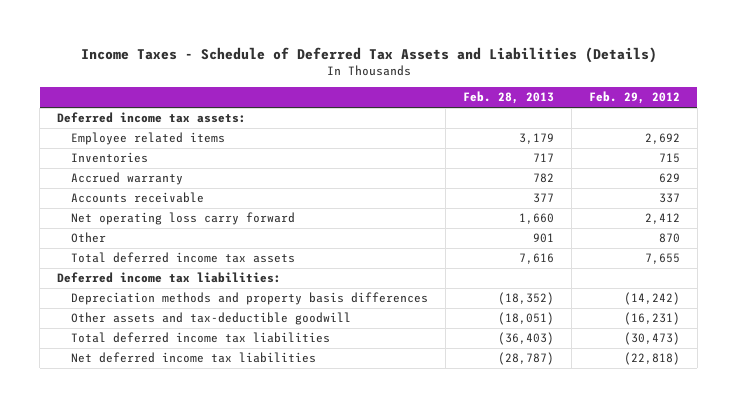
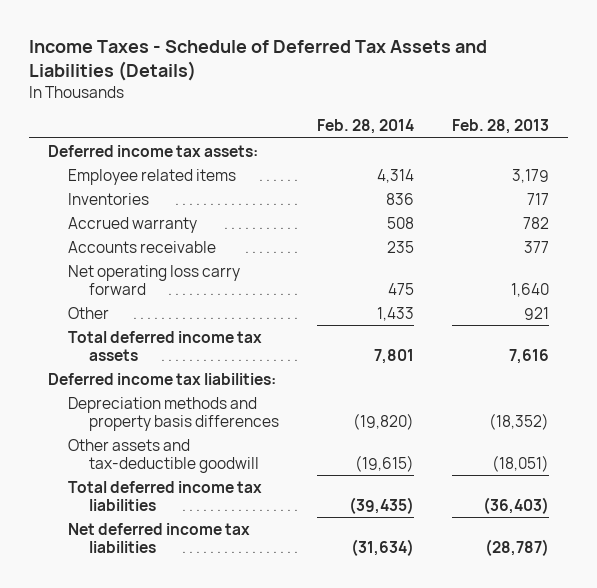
[588,91,680,105] Feb. 29, 2012 -> none
none -> [316,119,414,135] Feb. 28, 2014
[518,213,554,225] 1,660 -> [510,282,549,297] 1,640
[532,233,554,244] 901 -> [523,306,549,320] 921

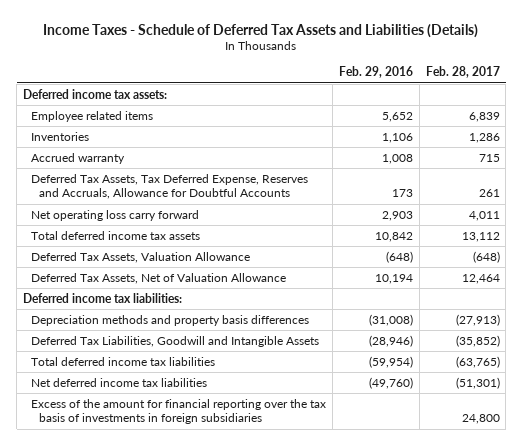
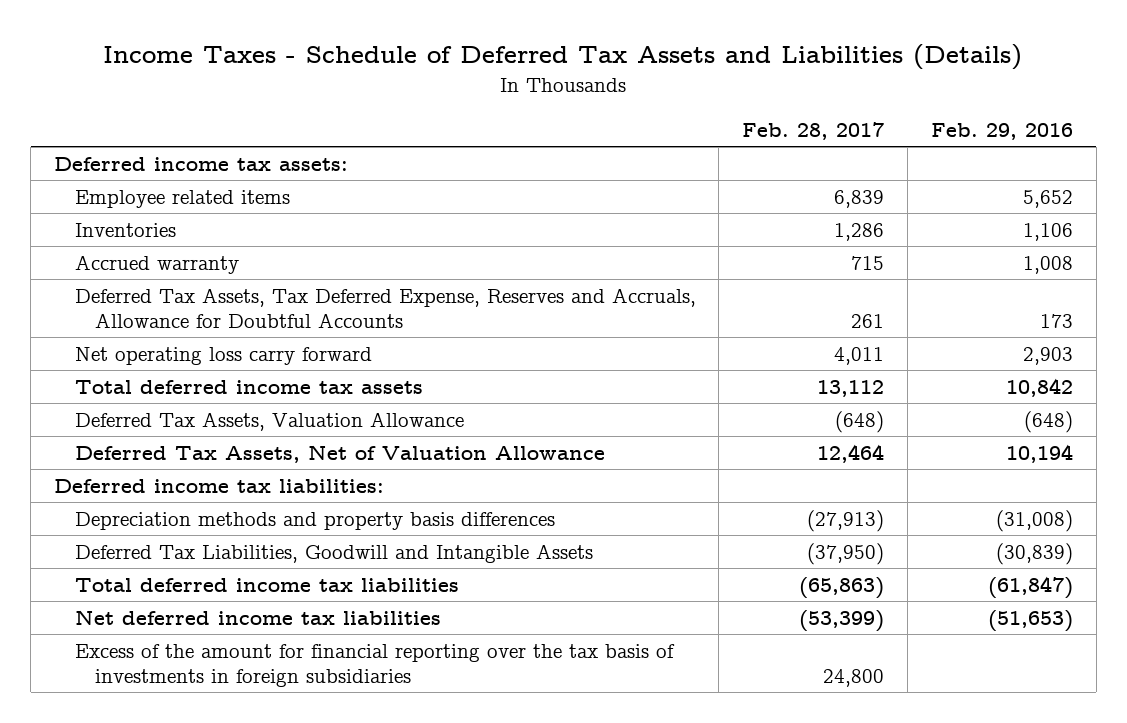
[368,334,413,347] (28,946) -> [995,542,1073,565] (30,839)
[455,334,500,347] (35,852) -> [807,542,885,565] (37,950)
[368,355,413,368] (59,954) -> [987,575,1073,599] (61,847)
[455,355,500,368] (63,765) -> [799,576,885,599] (65,863)
[368,376,413,389] (49,760) -> [987,609,1073,632] (51,653)
[455,376,500,389] (51,301) -> [799,609,885,632] (53,399)

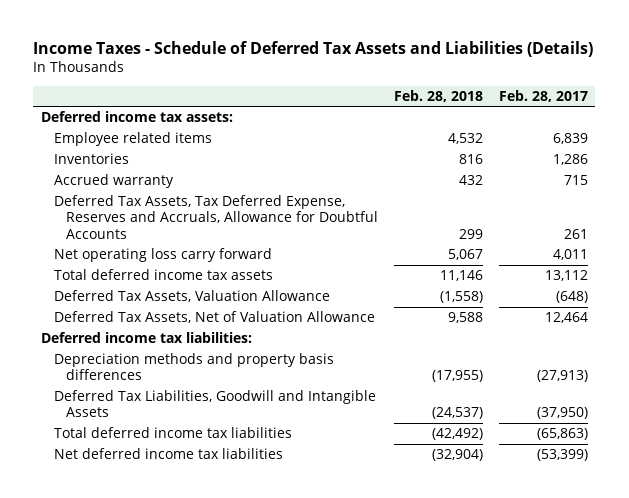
[930,122,1073,140] Feb. 29, 2016 -> none
none -> [394,89,484,102] Feb. 28, 2018
[74,643,675,687] Excess of the amount for financial reporting over the tax basis of investments in foreign subsidiaries -> none

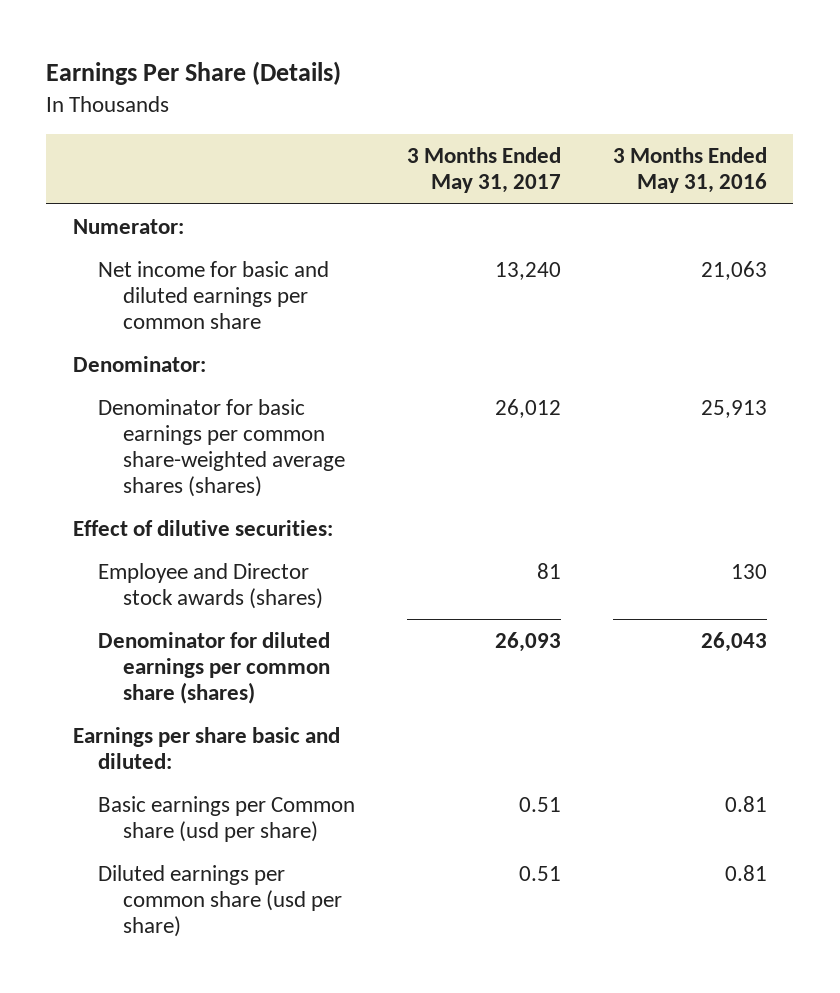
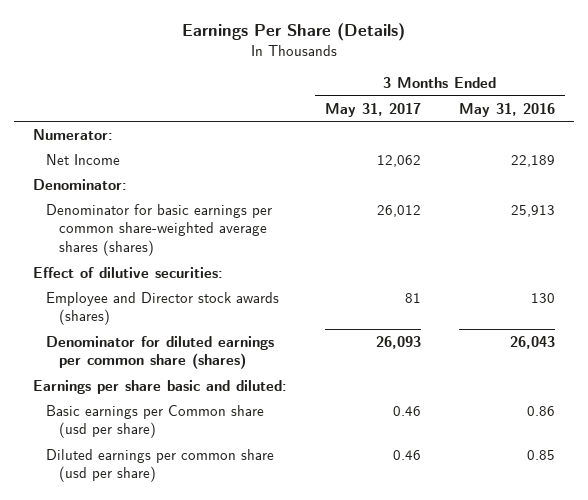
[97,261,329,329] Net income for basic and diluted earnings per common share -> [46,153,121,165] Net Income
[494,262,561,281] 13,240 -> [377,154,422,167] 12,062
[701,261,768,281] 21,063 -> [511,154,556,167] 22,189
[518,797,561,813] 0.51 -> [393,405,422,416] 0.46
[725,796,768,813] 0.81 -> [527,405,556,416] 0.86
[518,866,561,882] 0.51 -> [393,449,422,460] 0.46
[725,865,768,882] 0.81 -> [527,449,556,460] 0.85

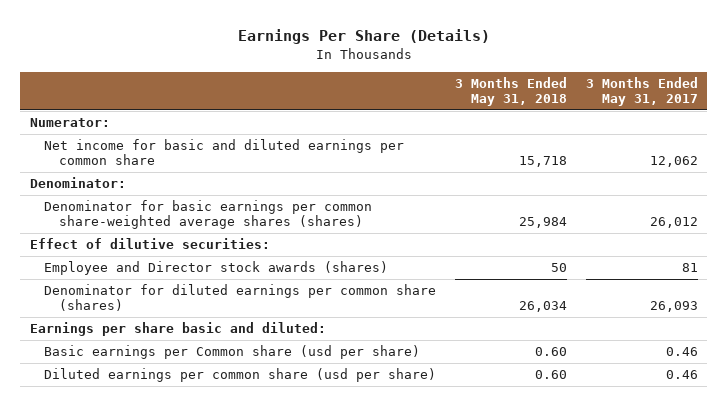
[459,102,556,117] May 31, 2016 -> none
none -> [454,76,567,106] 3 Months Ended May 31, 2018
[46,153,121,165] Net Income -> [44,139,405,166] Net income for basic and diluted earnings per common share

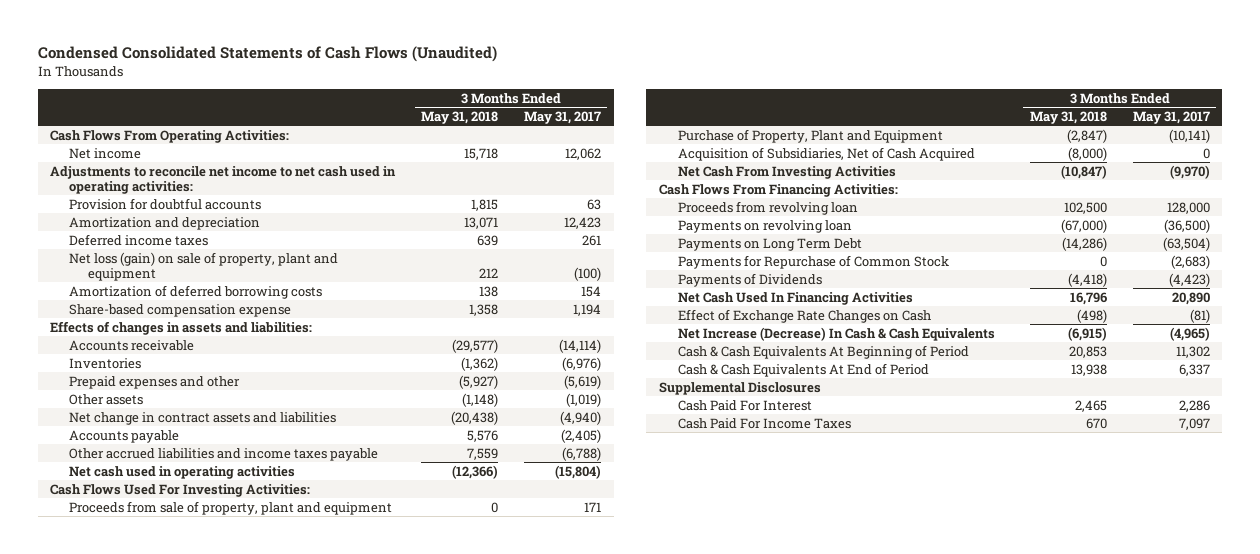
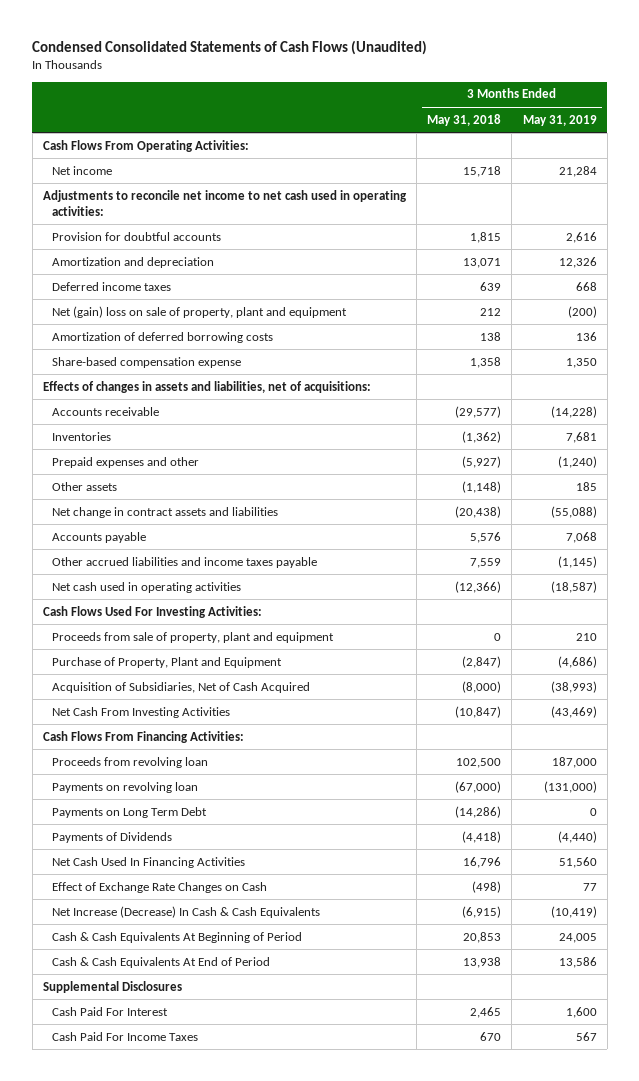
[523,111,601,125] May 31, 2017 -> none
none -> [522,114,597,126] May 31, 2019
[69,251,339,282] Net loss (gain) on sale of property, plant and equipment -> [52,305,348,318] Net (gain) loss on sale of property, plant and equipment
[50,320,313,335] Effects of changes in assets and liabilities: -> [42,380,371,393] Effects of changes in assets and liabilities, net of acquisitions:
[677,254,949,269] Payments for Repurchase of Common Stock -> none

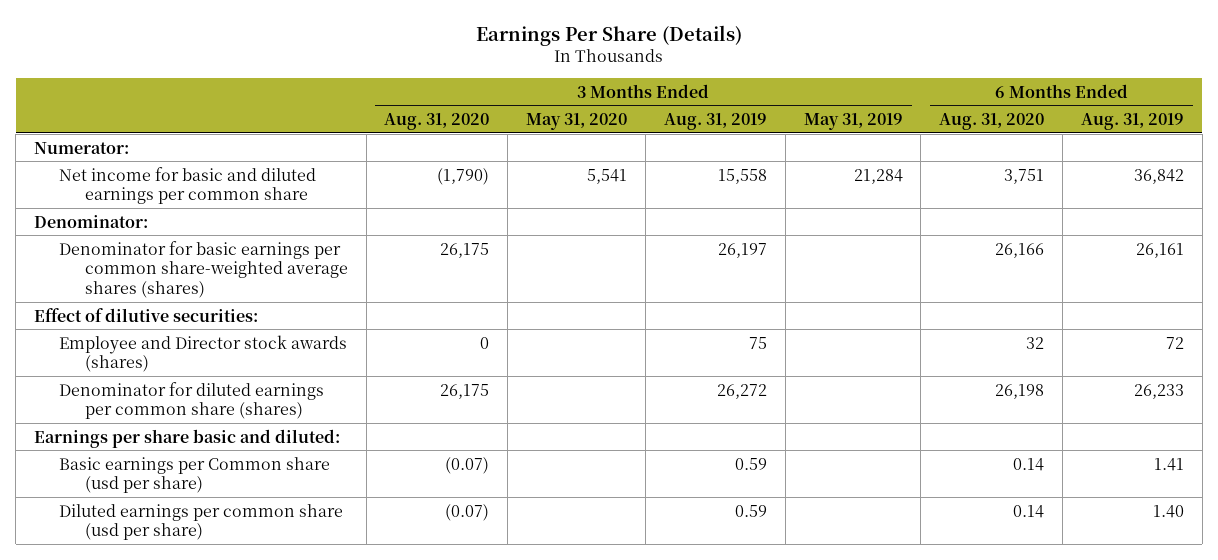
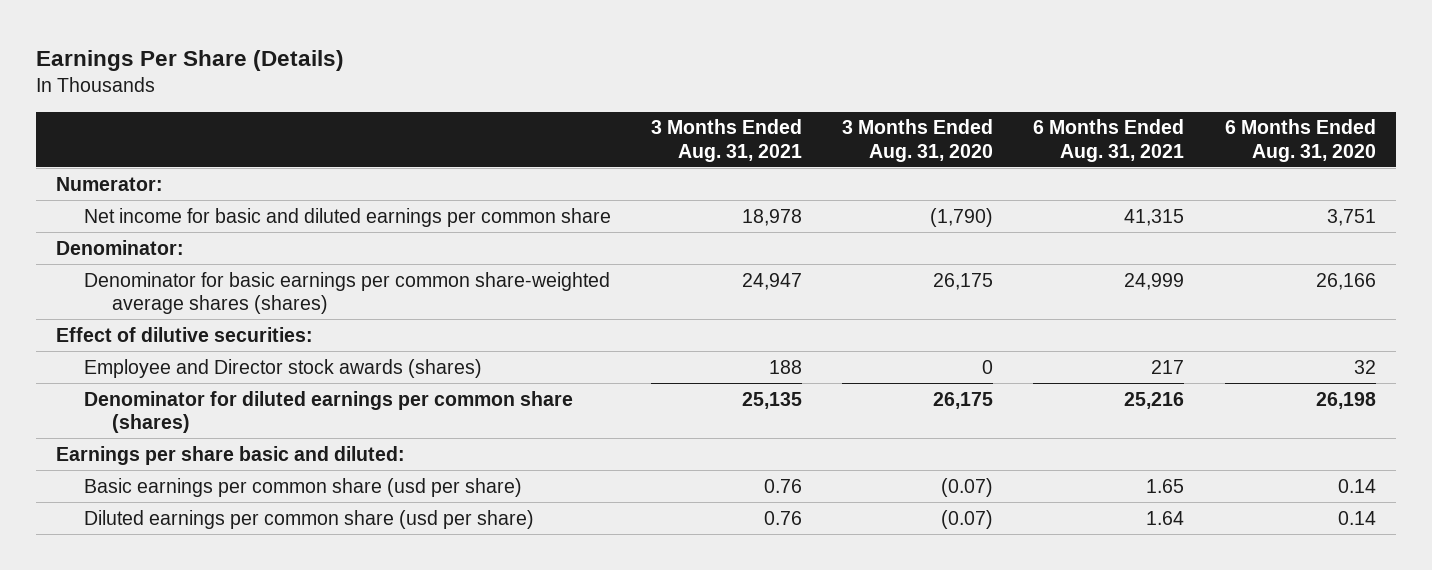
[526,113,628,131] May 31, 2020 -> none
[663,113,767,131] Aug. 31, 2019 -> none
[803,113,903,131] May 31, 2019 -> none
[1080,113,1184,131] Aug. 31, 2019 -> none
none -> [650,119,802,162] 3 Months Ended Aug. 31, 2021
none -> [1033,119,1185,162] 6 Months Ended Aug. 31, 2021
[59,456,331,494] Basic earnings per Common share (usd per share) -> [83,477,522,497] Basic earnings per common share (usd per share)

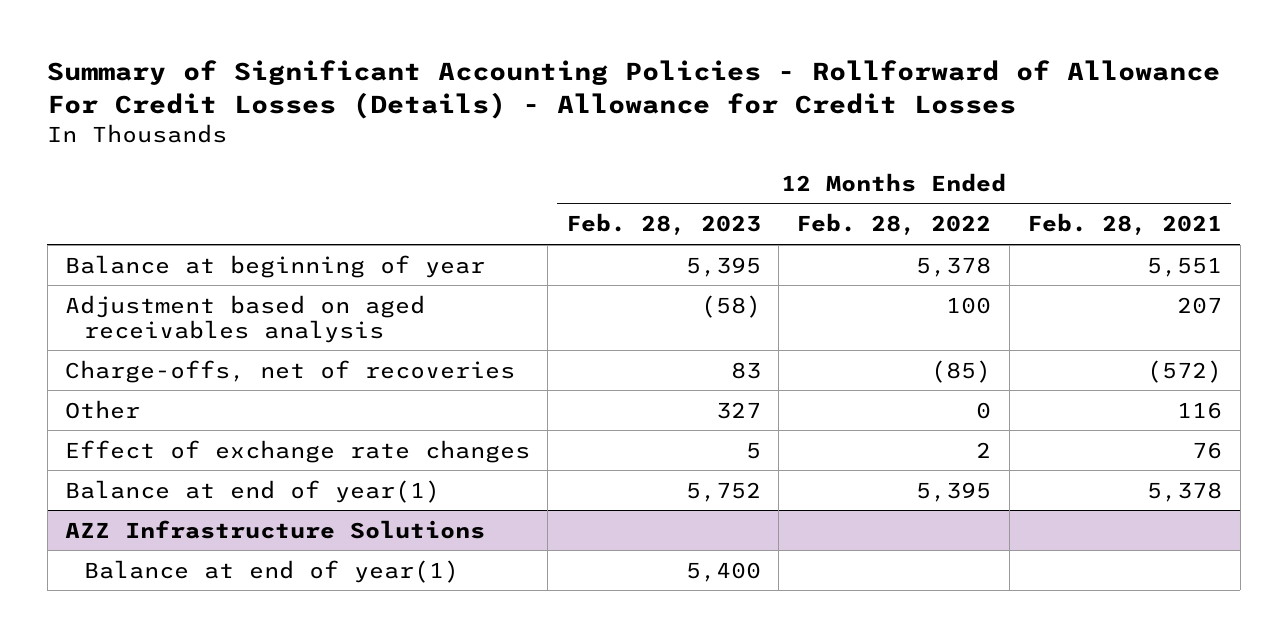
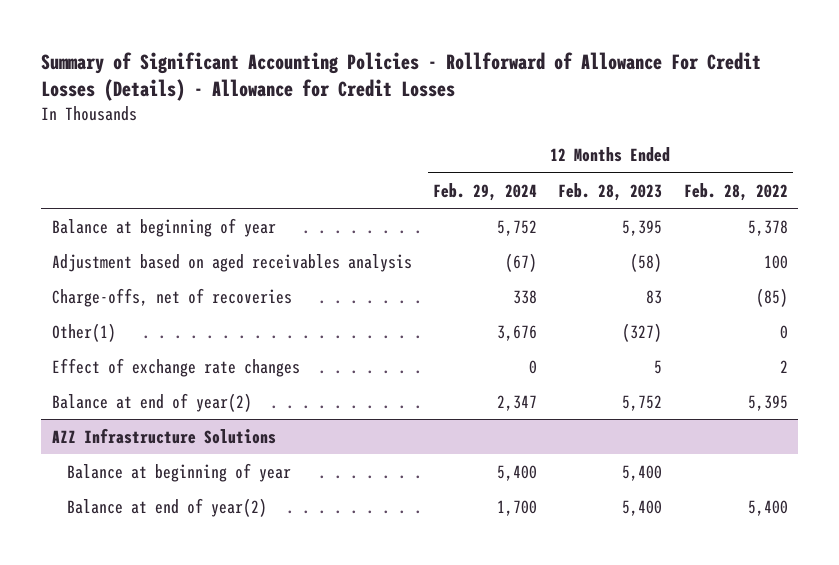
[1027,213,1223,236] Feb. 28, 2021 -> none
none -> [433,182,538,201] Feb. 29, 2024
[65,399,141,419] Other -> [51,322,116,342] Other(1)
[715,401,761,419] 327 -> [622,322,663,342] (327)
[65,479,441,503] Balance at end of year(1) -> [51,392,252,412] Balance at end of year(2)
[83,559,459,583] Balance at end of year(1) -> [67,462,292,482] Balance at beginning of year
none -> [67,497,268,517] Balance at end of year(2)

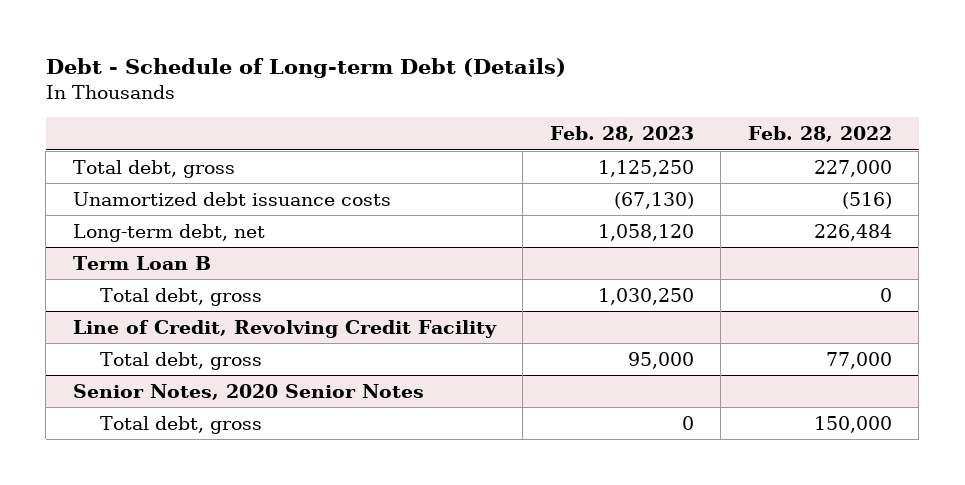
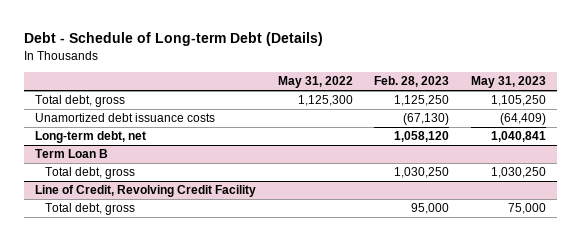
[747,126,892,143] Feb. 28, 2022 -> none
none -> [277,76,353,89] May 31, 2022
none -> [470,76,546,89] May 31, 2023
[72,383,424,400] Senior Notes, 2020 Senior Notes -> none
[100,415,263,434] Total debt, gross -> none

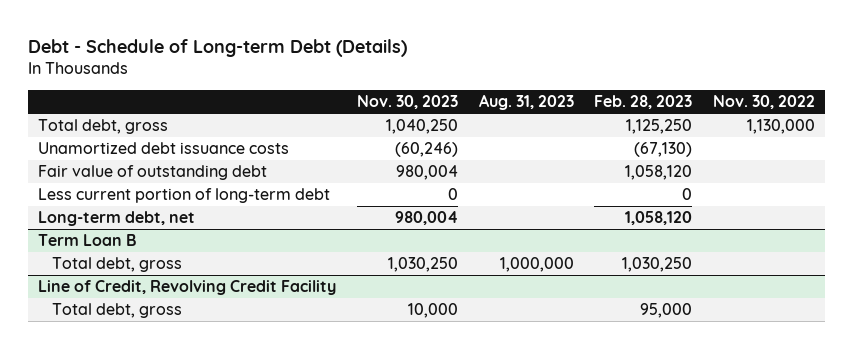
[277,76,353,89] May 31, 2022 -> none
[470,76,546,89] May 31, 2023 -> none
none -> [356,95,458,110] Nov. 30, 2023
none -> [478,94,574,111] Aug. 31, 2023
none -> [712,95,815,110] Nov. 30, 2022
none -> [38,165,268,181] Fair value of outstanding debt
none -> [38,188,331,204] Less current portion of long-term debt

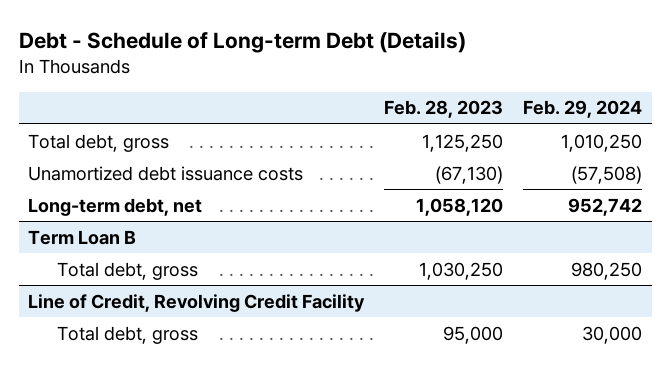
[356,95,458,110] Nov. 30, 2023 -> none
[478,94,574,111] Aug. 31, 2023 -> none
[712,95,815,110] Nov. 30, 2022 -> none
none -> [522,100,642,119] Feb. 29, 2024
[38,165,268,181] Fair value of outstanding debt -> none
[38,188,331,204] Less current portion of long-term debt -> none

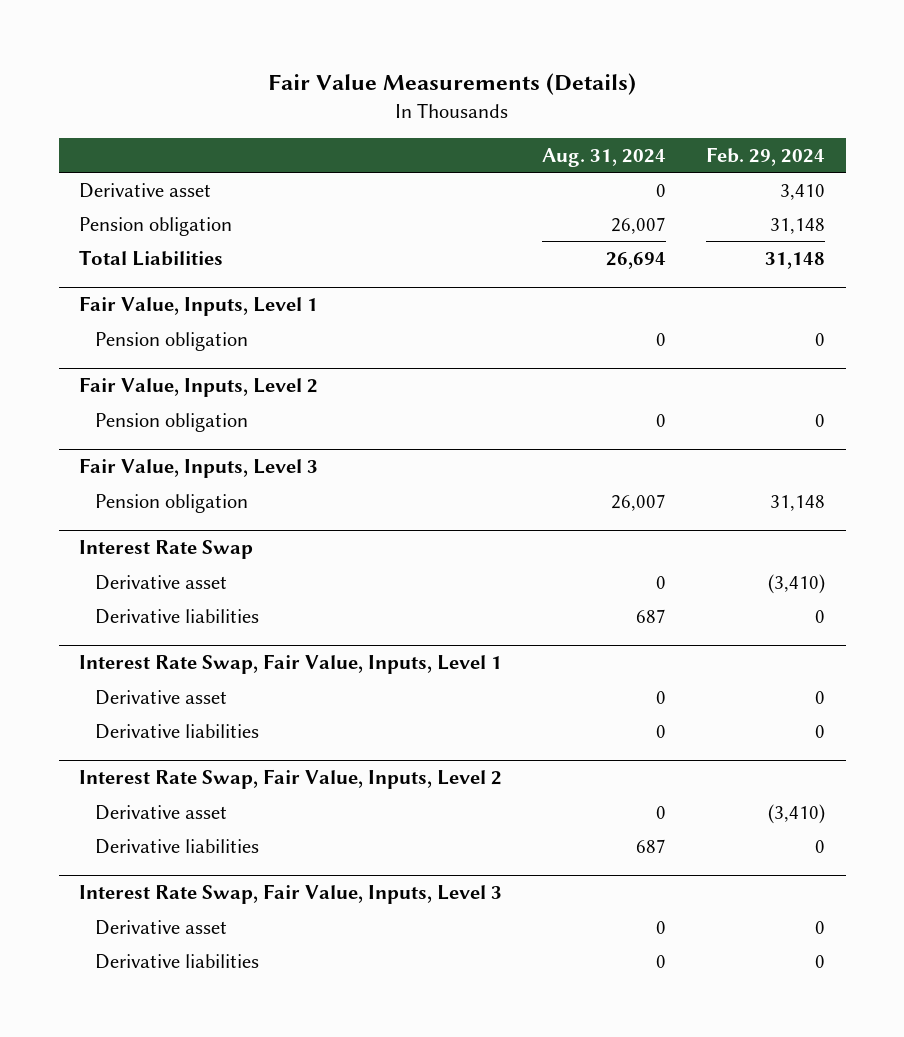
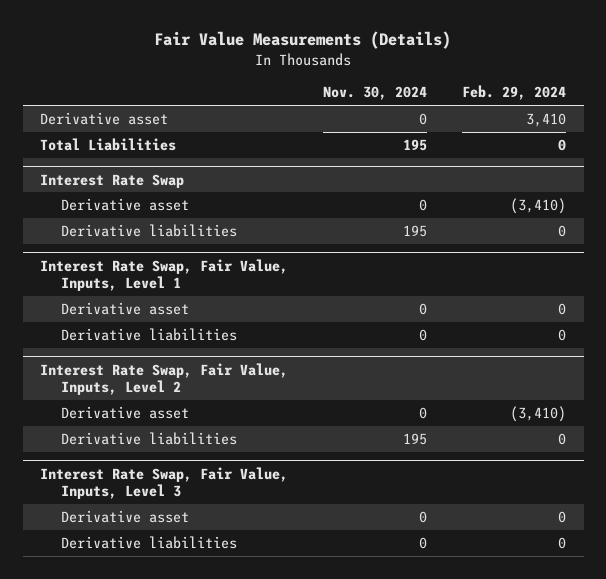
[542,147,667,167] Aug. 31, 2024 -> none
none -> [323,86,428,101] Nov. 30, 2024
[78,216,232,236] Pension obligation -> none
[78,296,318,317] Fair Value, Inputs, Level 1 -> none
[94,331,248,351] Pension obligation -> none
[78,377,318,398] Fair Value, Inputs, Level 2 -> none
[94,412,248,432] Pension obligation -> none
[78,458,318,479] Fair Value, Inputs, Level 3 -> none
[94,493,248,513] Pension obligation -> none
[765,251,826,269] 31,148 -> [558,138,567,151] 0

